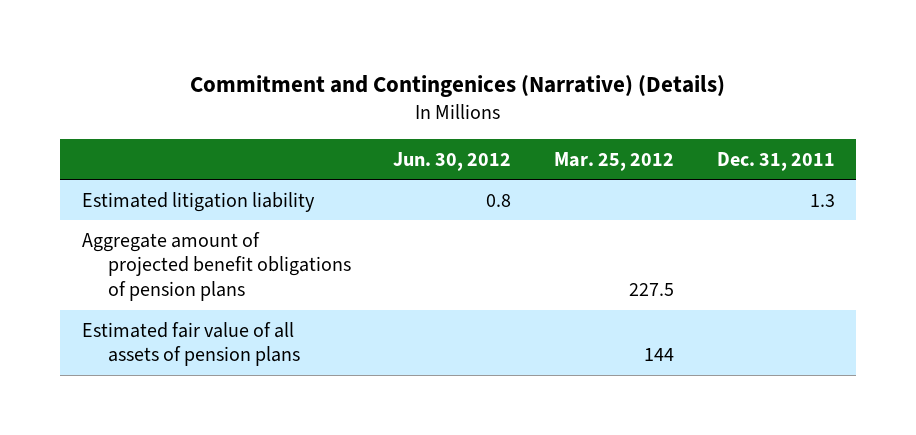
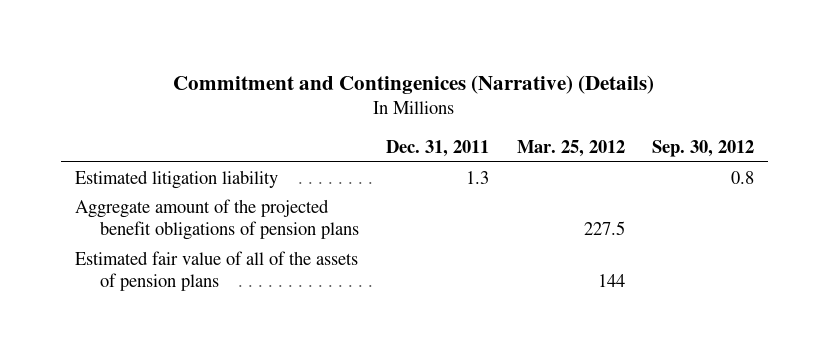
[393,151,512,171] Jun. 30, 2012 -> none
none -> [652,140,755,158] Sep. 30, 2012
[81,231,351,302] Aggregate amount of projected benefit obligations of pension plans -> [74,198,360,241] Aggregate amount of the projected benefit obligations of pension plans
[81,321,300,367] Estimated fair value of all assets of pension plans -> [74,250,358,292] Estimated fair value of all of the assets of pension plans

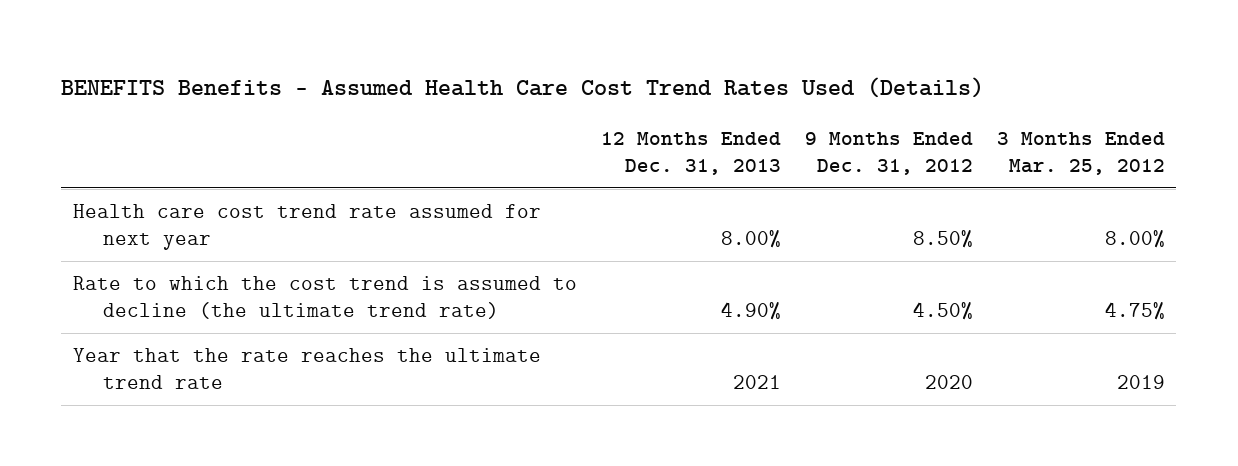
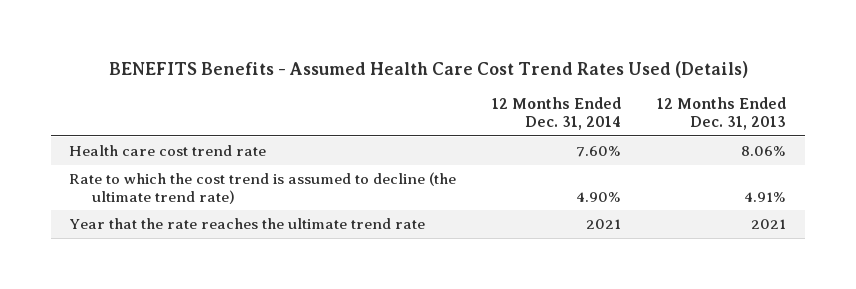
[804,131,973,176] 9 Months Ended Dec. 31, 2012 -> none
[996,131,1165,176] 3 Months Ended Mar. 25, 2012 -> none
none -> [492,97,622,131] 12 Months Ended Dec. 31, 2014
[73,203,542,251] Health care cost trend rate assumed for next year -> [69,145,267,157] Health care cost trend rate
[721,230,782,249] 8.00% -> [741,146,787,157] 8.06%
[721,302,782,321] 4.90% -> [744,191,787,202] 4.91%

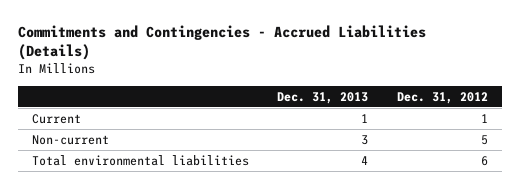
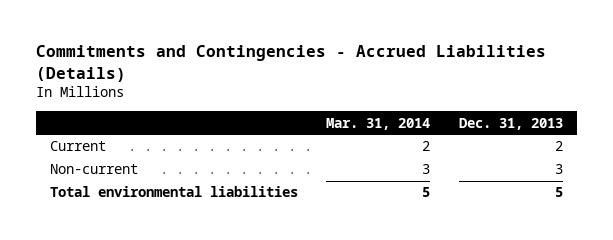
[397,91,489,104] Dec. 31, 2012 -> none
none -> [326,117,431,130] Mar. 31, 2014
[361,113,369,123] 1 -> [554,141,563,152] 2
[361,155,369,165] 4 -> [554,187,563,198] 5

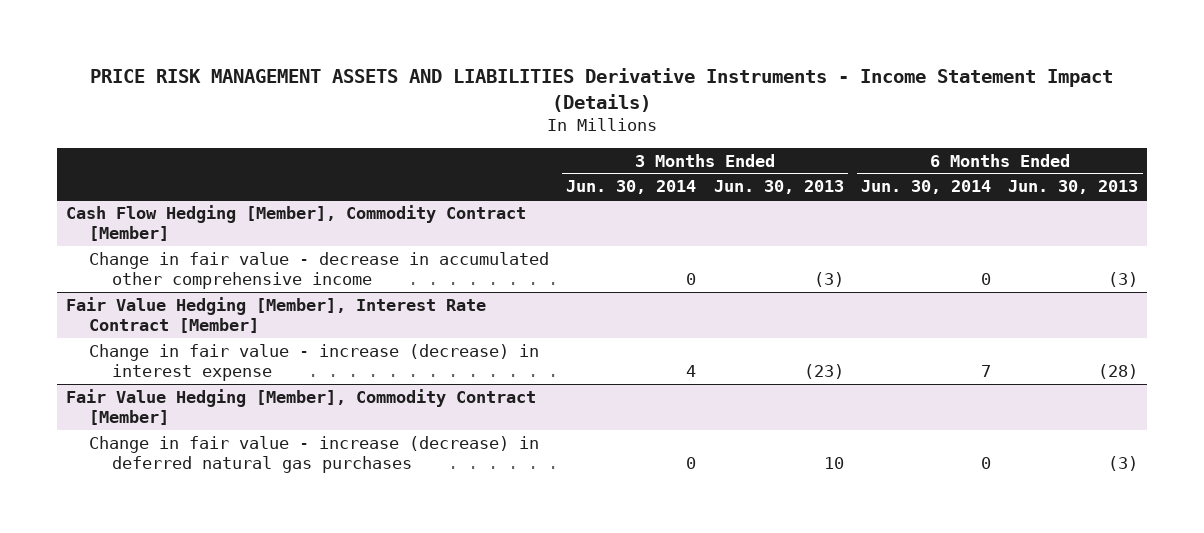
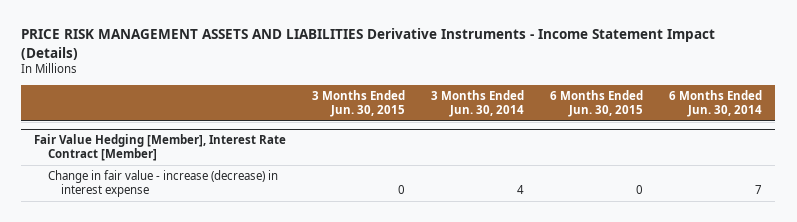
[713,180,844,195] Jun. 30, 2013 -> none
[1008,180,1139,195] Jun. 30, 2013 -> none
none -> [312,90,406,118] 3 Months Ended Jun. 30, 2015
none -> [550,90,644,118] 6 Months Ended Jun. 30, 2015
[65,204,526,241] Cash Flow Hedging [Member], Commodity Contract [Member] -> none
[88,251,549,289] Change in fair value - decrease in accumulated other comprehensive income -> none
[65,388,536,425] Fair Value Hedging [Member], Commodity Contract [Member] -> none
[88,435,539,473] Change in fair value - increase (decrease) in deferred natural gas purchases -> none

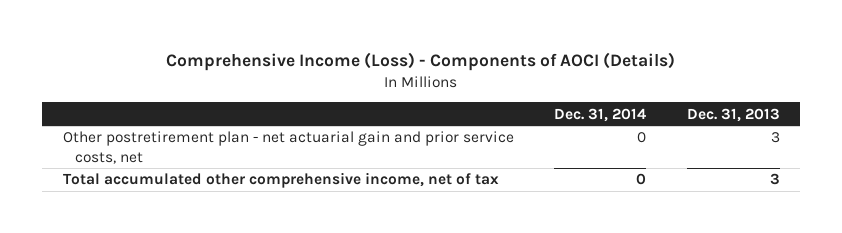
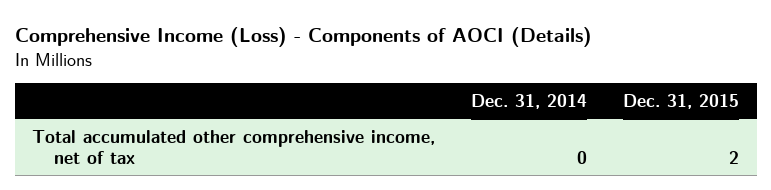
[686,107,780,122] Dec. 31, 2013 -> none
none -> [622,93,739,109] Dec. 31, 2015
[62,131,514,164] Other postretirement plan - net actuarial gain and prior service costs, net -> none

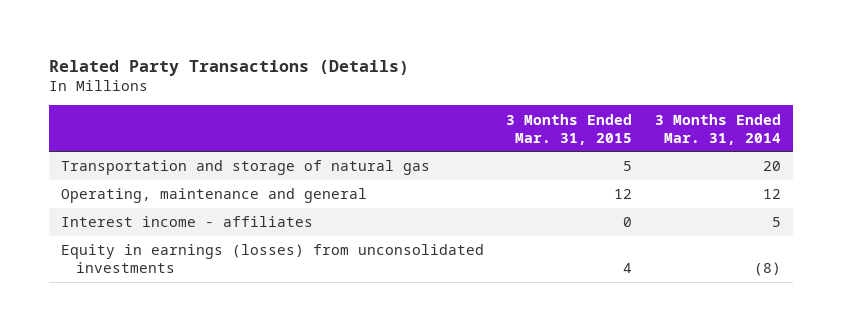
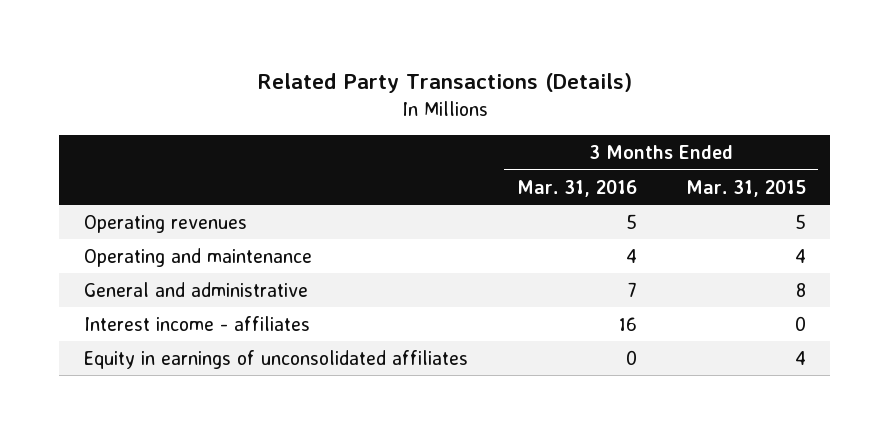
[655,113,782,145] 3 Months Ended Mar. 31, 2014 -> none
none -> [516,179,637,197] Mar. 31, 2016
[60,160,430,176] Transportation and storage of natural gas -> [83,214,247,233] Operating revenues
none -> [83,247,312,267] Operating and maintenance
[60,188,367,204] Operating, maintenance and general -> [83,281,308,297] General and administrative
[614,189,633,200] 12 -> [795,282,806,297] 8
[60,244,484,274] Equity in earnings (losses) from unconsolidated investments -> [83,349,468,369] Equity in earnings of unconsolidated affiliates

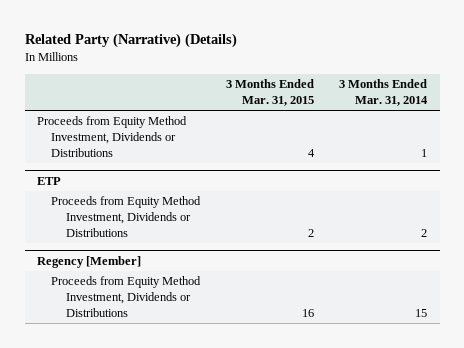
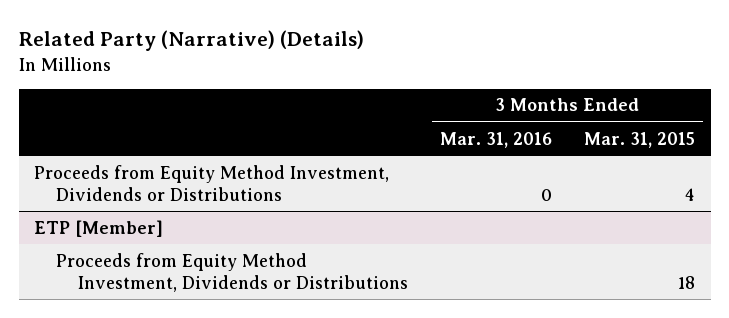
[339,79,429,107] 3 Months Ended Mar. 31, 2014 -> none
none -> [439,131,552,148] Mar. 31, 2016
[37,256,142,269] Regency [Member] -> none
[51,276,202,317] Proceeds from Equity Method Investment, Dividends or Distributions -> none
[37,177,62,186] ETP -> [34,219,164,237] ETP [Member]
[307,228,314,237] 2 -> [676,275,695,289] 18

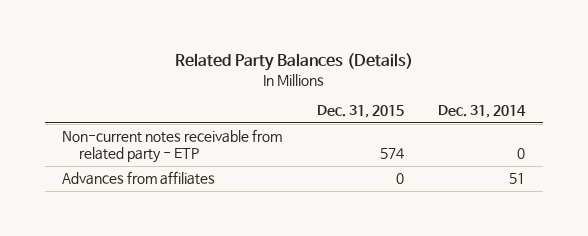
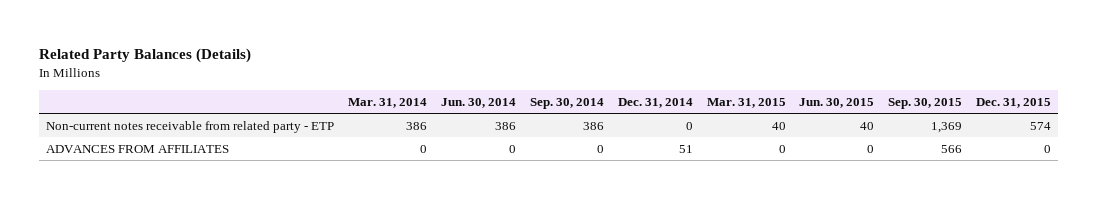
none -> [347,98,427,109] Mar. 31, 2014
none -> [440,98,516,109] Jun. 30, 2014
none -> [529,98,604,110] Sep. 30, 2014
none -> [706,98,786,109] Mar. 31, 2015
none -> [799,98,875,109] Jun. 30, 2015
none -> [888,98,963,110] Sep. 30, 2015
[62,171,216,186] Advances from affiliates -> [45,144,229,153] ADVANCES FROM AFFILIATES

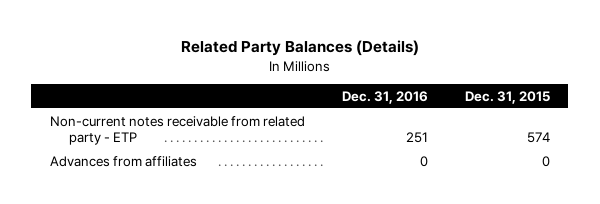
[347,98,427,109] Mar. 31, 2014 -> none
[440,98,516,109] Jun. 30, 2014 -> none
[529,98,604,110] Sep. 30, 2014 -> none
[617,98,693,109] Dec. 31, 2014 -> none
[706,98,786,109] Mar. 31, 2015 -> none
[799,98,875,109] Jun. 30, 2015 -> none
[888,98,963,110] Sep. 30, 2015 -> none
none -> [341,90,428,104] Dec. 31, 2016
[45,144,229,153] ADVANCES FROM AFFILIATES -> [49,155,197,167] Advances from affiliates

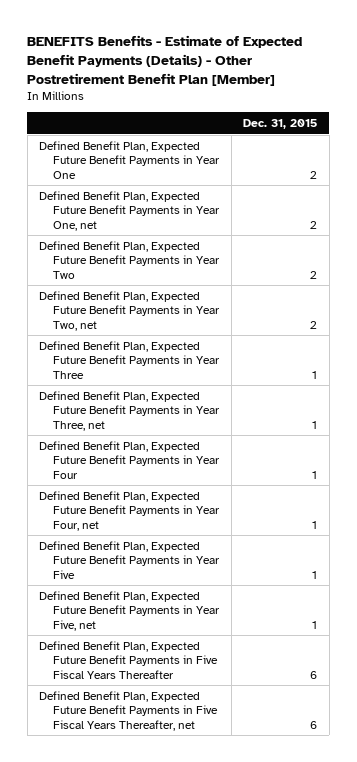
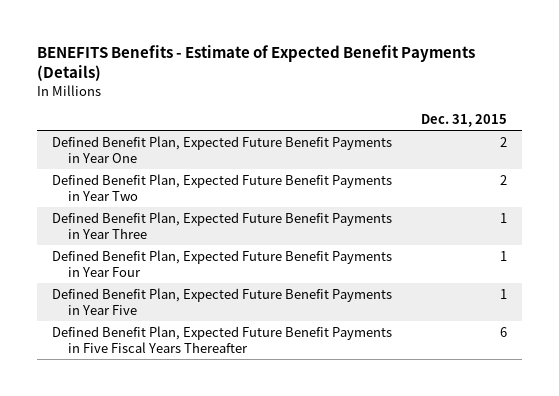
[27,35,303,86] BENEFITS Benefits - Estimate of Expected Benefit Payments (Details) - Other Postretirement Benefit Plan [Member] -> [37,44,476,81] BENEFITS Benefits - Estimate of Expected Benefit Payments (Details)
[39,190,221,231] Defined Benefit Plan, Expected Future Benefit Payments in Year One, net -> none
[39,290,221,331] Defined Benefit Plan, Expected Future Benefit Payments in Year Two, net -> none
[39,390,221,431] Defined Benefit Plan, Expected Future Benefit Payments in Year Three, net -> none
[39,490,221,531] Defined Benefit Plan, Expected Future Benefit Payments in Year Four, net -> none
[39,590,221,631] Defined Benefit Plan, Expected Future Benefit Payments in Year Five, net -> none
[39,690,219,731] Defined Benefit Plan, Expected Future Benefit Payments in Five Fiscal Years Thereafter, net -> none

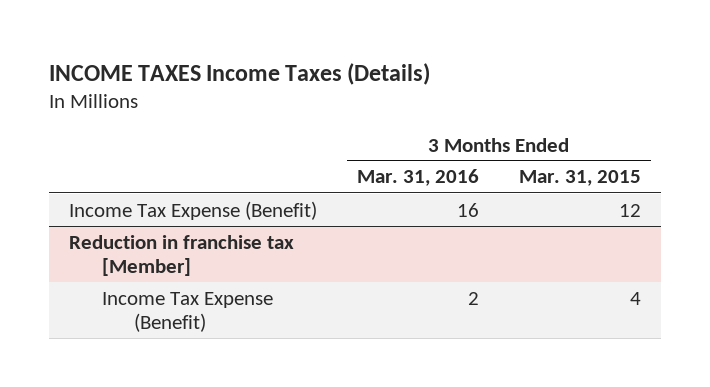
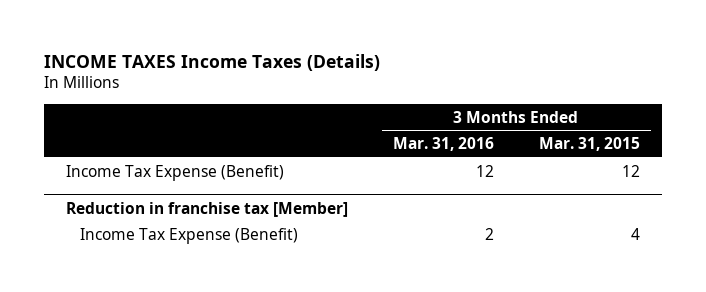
[456,202,479,217] 16 -> [475,164,494,177] 12

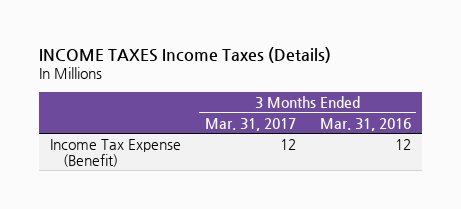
[538,137,640,152] Mar. 31, 2015 -> none
none -> [204,117,296,131] Mar. 31, 2017
[66,201,349,217] Reduction in franchise tax [Member] -> none
[79,227,298,244] Income Tax Expense (Benefit) -> none

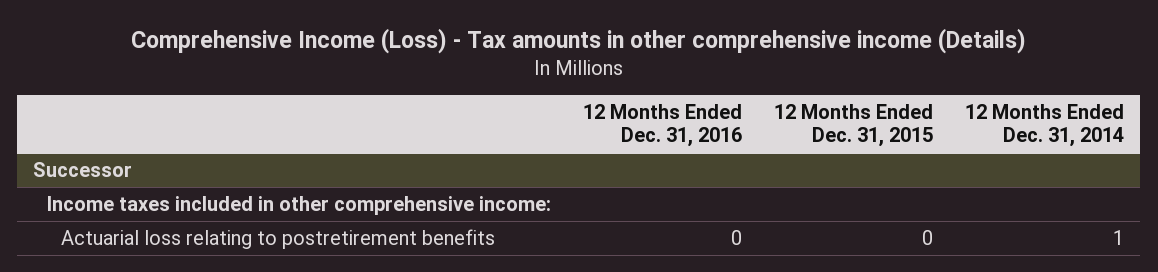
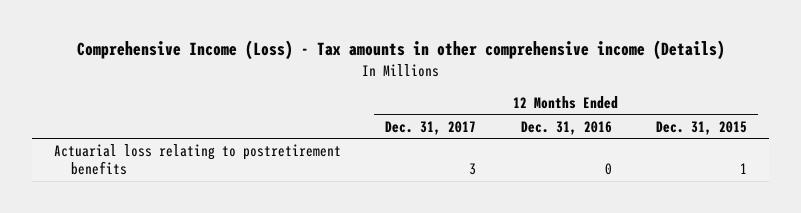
[965,103,1125,148] 12 Months Ended Dec. 31, 2014 -> none
none -> [385,120,477,135] Dec. 31, 2017
[33,162,133,178] Successor -> none
[47,196,552,216] Income taxes included in other comprehensive income: -> none
[922,230,934,246] 0 -> [740,163,748,175] 1

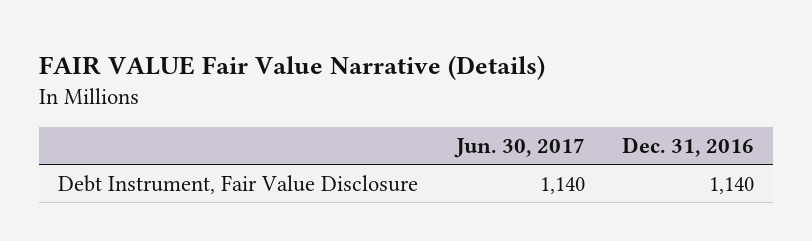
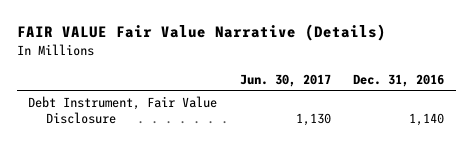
[539,177,585,195] 1,140 -> [295,113,331,127] 1,130

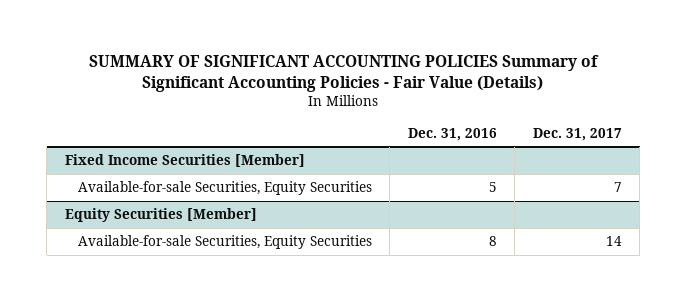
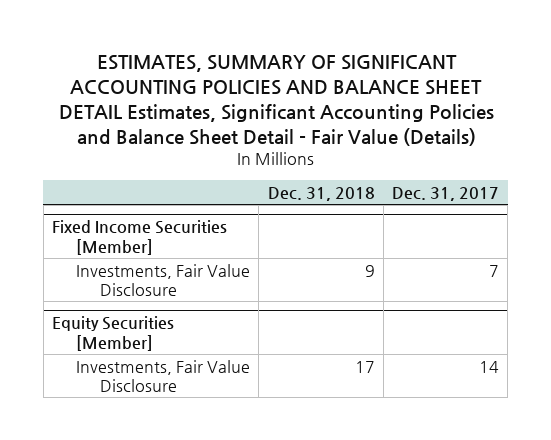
[89,55,600,93] SUMMARY OF SIGNIFICANT ACCOUNTING POLICIES Summary of Significant Accounting Policies - Fair Value (Details) -> [58,55,494,146] ESTIMATES, SUMMARY OF SIGNIFICANT ACCOUNTING POLICIES AND BALANCE SHEET DETAIL Estimates, Significant Accounting Policies and Balance Sheet Detail - Fair Value (Details)
[407,127,497,141] Dec. 31, 2016 -> none
none -> [267,186,375,201] Dec. 31, 2018
[77,181,372,196] Available-for-sale Securities, Equity Securities -> [76,263,251,297] Investments, Fair Value Disclosure
[77,235,372,250] Available-for-sale Securities, Equity Securities -> [76,359,251,393] Investments, Fair Value Disclosure

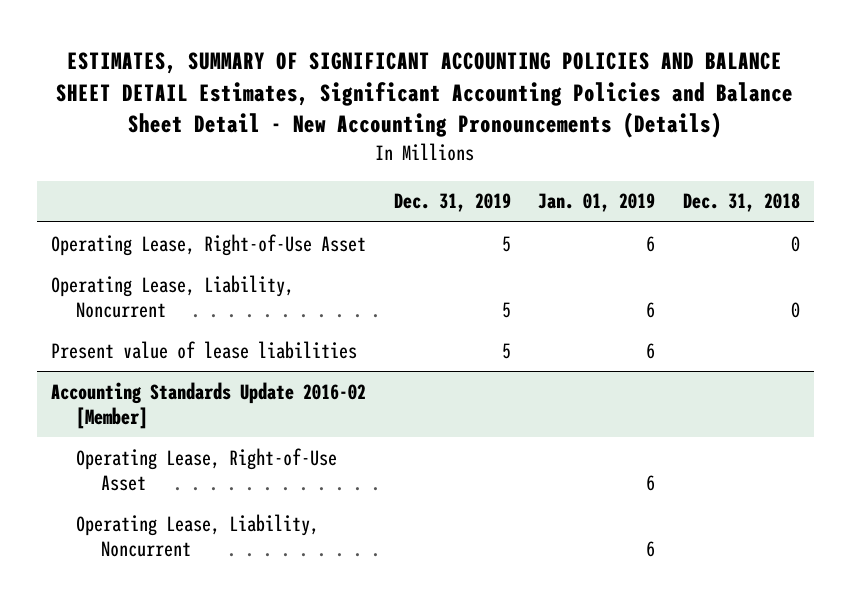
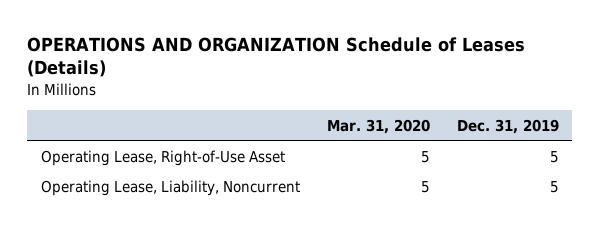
[56,51,794,139] ESTIMATES, SUMMARY OF SIGNIFICANT ACCOUNTING POLICIES AND BALANCE SHEET DETAIL Estimates, Significant Accounting Policies and Balance Sheet Detail - New Accounting Pronouncements (Details) -> [27,36,526,78] OPERATIONS AND ORGANIZATION Schedule of Leases (Details)
[538,193,656,213] Jan. 01, 2019 -> none
[682,193,800,213] Dec. 31, 2018 -> none
none -> [326,118,430,134] Mar. 31, 2020
[50,340,357,359] Present value of lease liabilities -> none
[50,381,366,429] Accounting Standards Update 2016-02 [Member] -> none
[76,447,338,491] Operating Lease, Right-of-Use Asset -> none
[76,513,320,557] Operating Lease, Liability, Noncurrent -> none

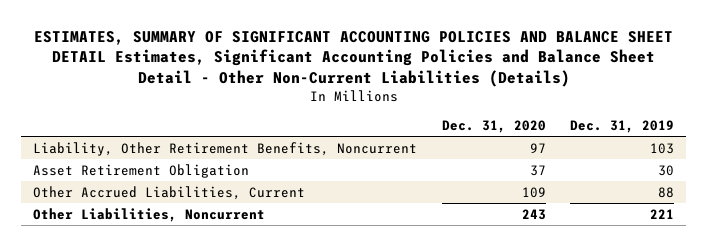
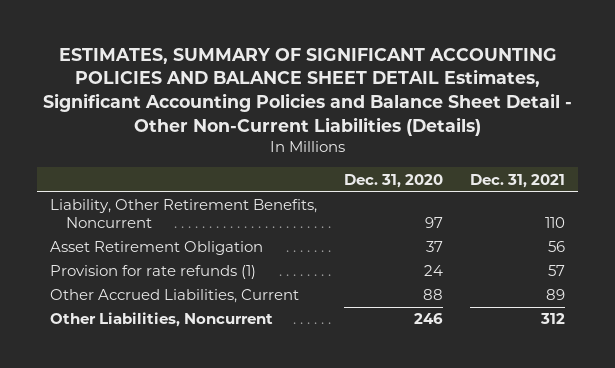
[569,119,674,133] Dec. 31, 2019 -> none
none -> [469,173,565,188] Dec. 31, 2021
none -> [50,265,257,280] Provision for rate refunds (1)
[521,186,546,198] 109 -> [423,289,444,301] 88
[521,208,546,220] 243 -> [414,313,444,325] 246

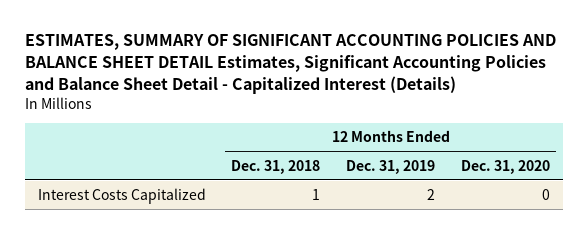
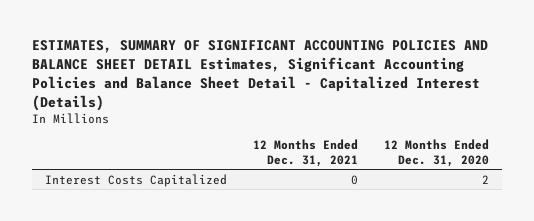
[231,159,321,174] Dec. 31, 2018 -> none
[346,159,436,174] Dec. 31, 2019 -> none
none -> [252,139,358,167] 12 Months Ended Dec. 31, 2021
[541,189,550,201] 0 -> [482,174,490,184] 2

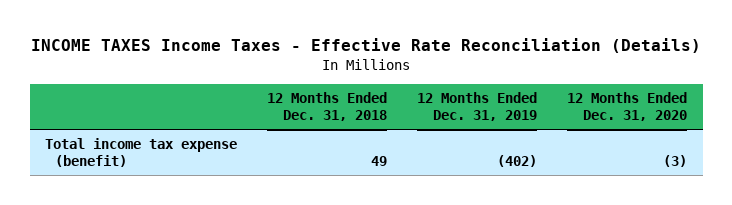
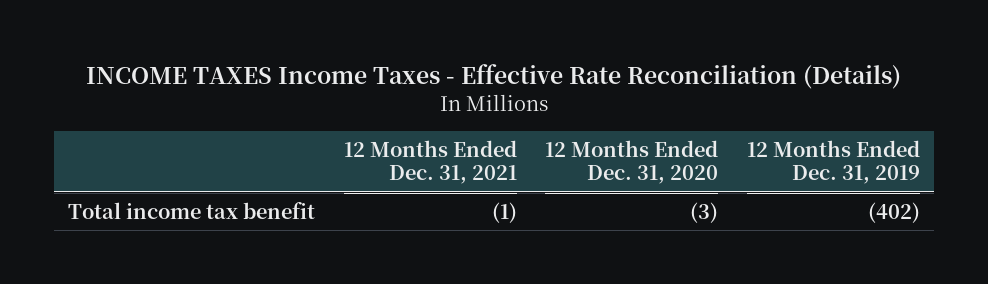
[266,92,387,122] 12 Months Ended Dec. 31, 2018 -> none
none -> [343,139,517,185] 12 Months Ended Dec. 31, 2021
[44,138,237,168] Total income tax expense (benefit) -> [67,201,315,219] Total income tax benefit

